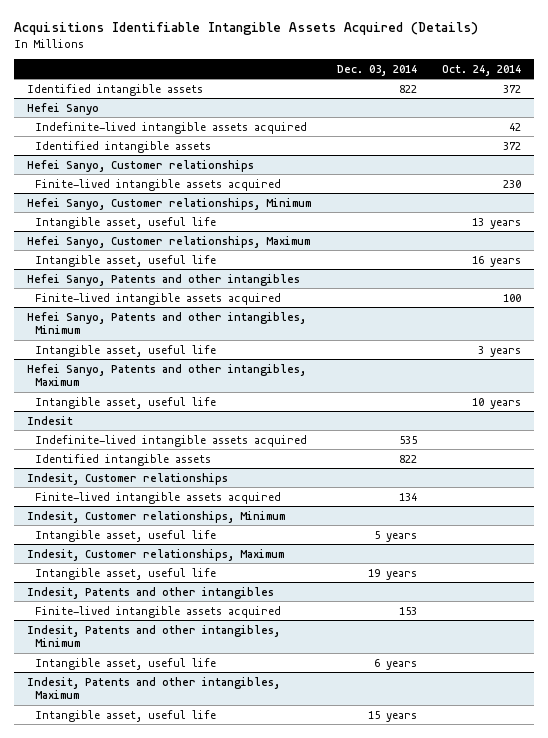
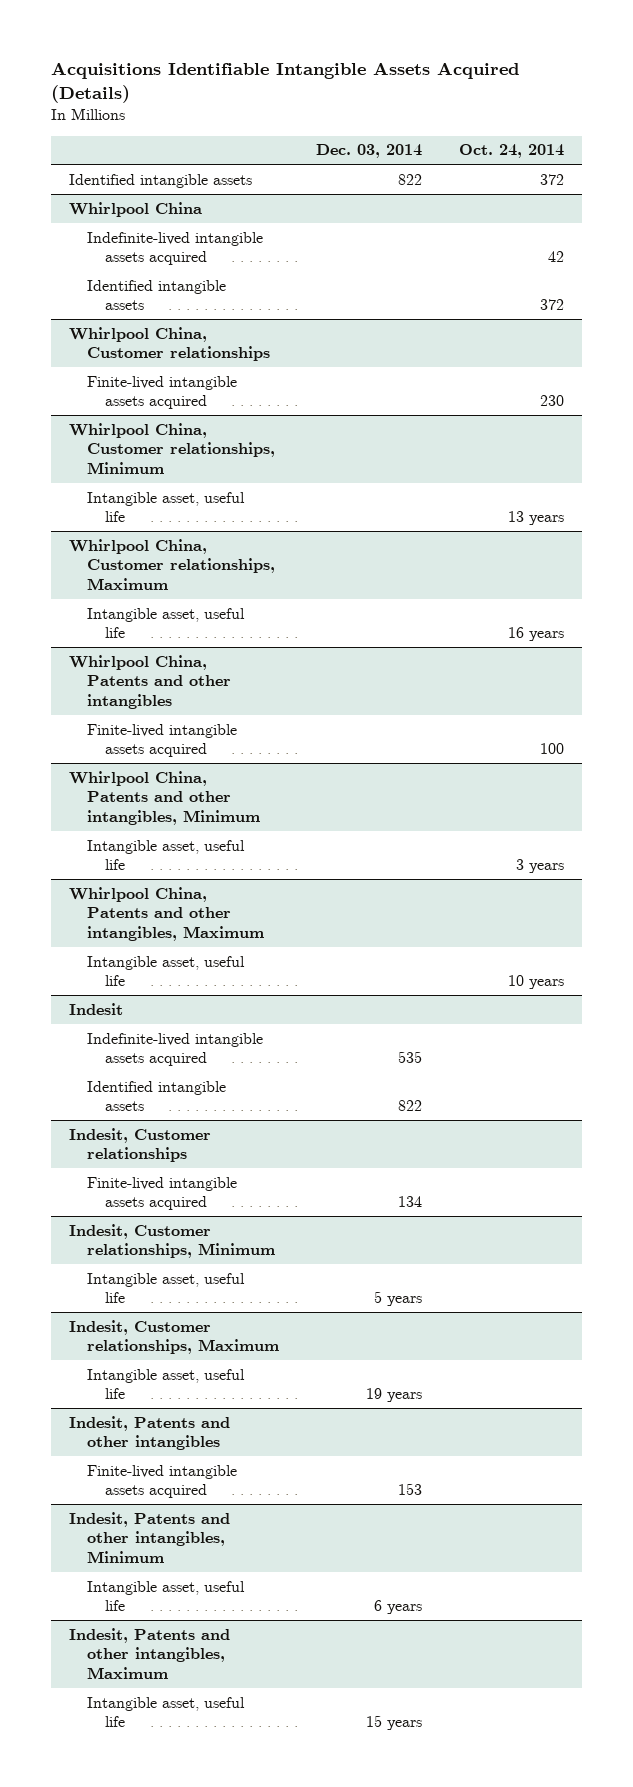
[26,102,99,115] Hefei Sanyo -> [69,201,203,217] Whirlpool China
[26,159,254,172] Hefei Sanyo, Customer relationships -> [69,326,271,362] Whirlpool China, Customer relationships
[26,197,311,210] Hefei Sanyo, Customer relationships, Minimum -> [69,422,276,474] Whirlpool China, Customer relationships, Minimum
[26,235,310,248] Hefei Sanyo, Customer relationships, Maximum -> [69,538,276,590] Whirlpool China, Customer relationships, Maximum
[26,273,300,286] Hefei Sanyo, Patents and other intangibles -> [69,654,232,709] Whirlpool China, Patents and other intangibles
[26,311,306,335] Hefei Sanyo, Patents and other intangibles, Minimum -> [69,770,261,825] Whirlpool China, Patents and other intangibles, Minimum
[26,363,306,387] Hefei Sanyo, Patents and other intangibles, Maximum -> [69,886,265,941] Whirlpool China, Patents and other intangibles, Maximum

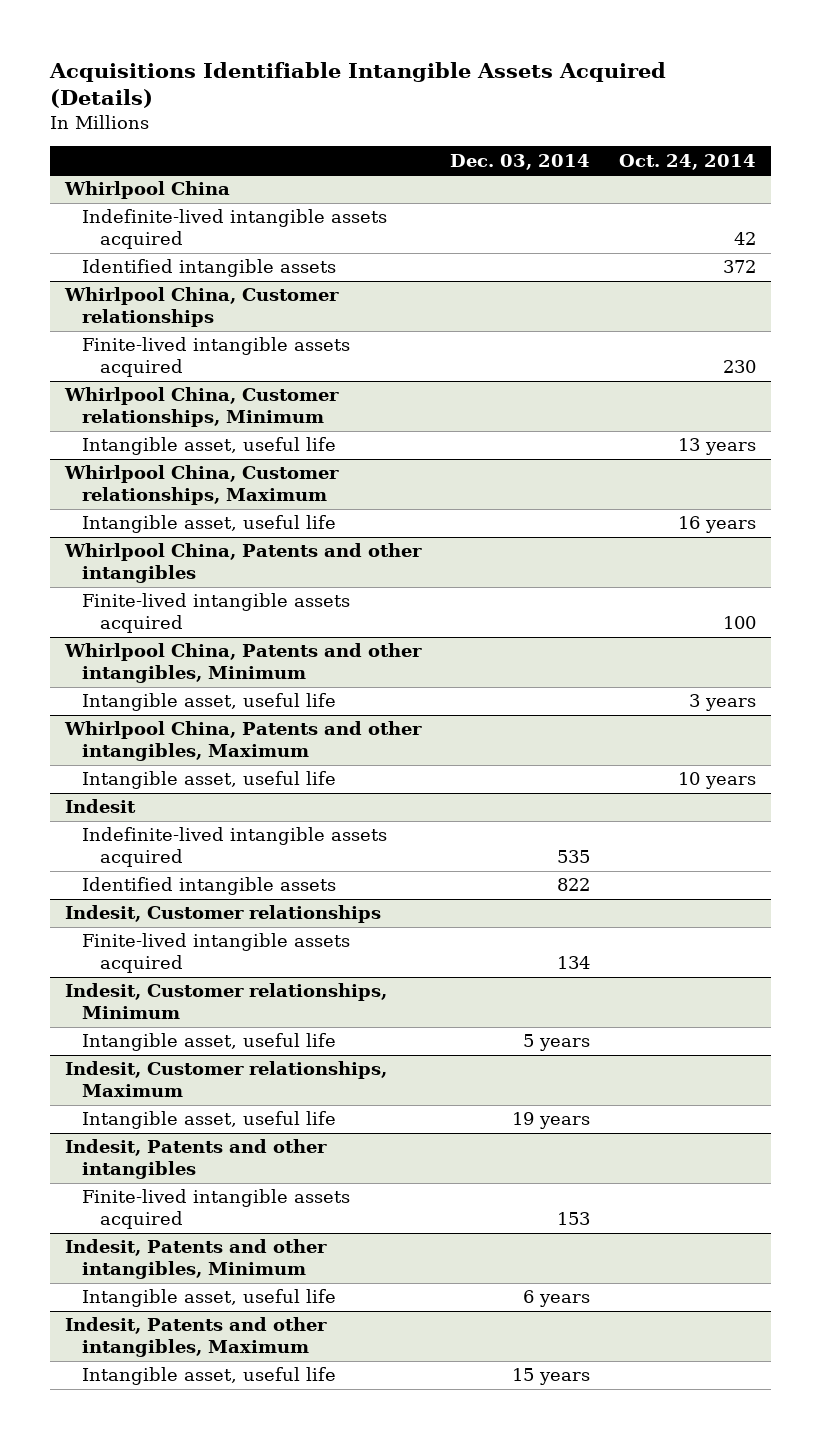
[69,173,253,188] Identified intangible assets -> none

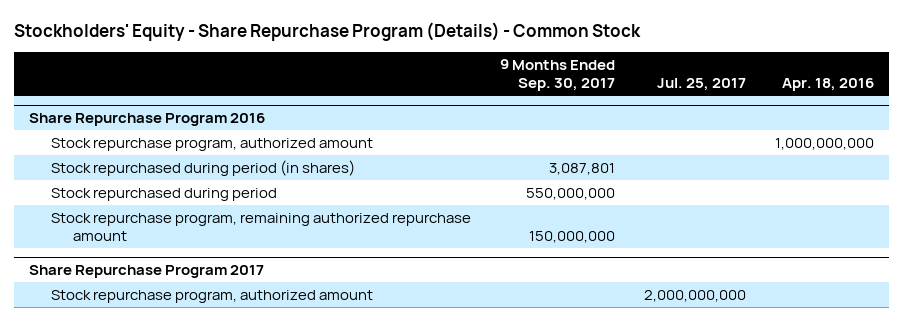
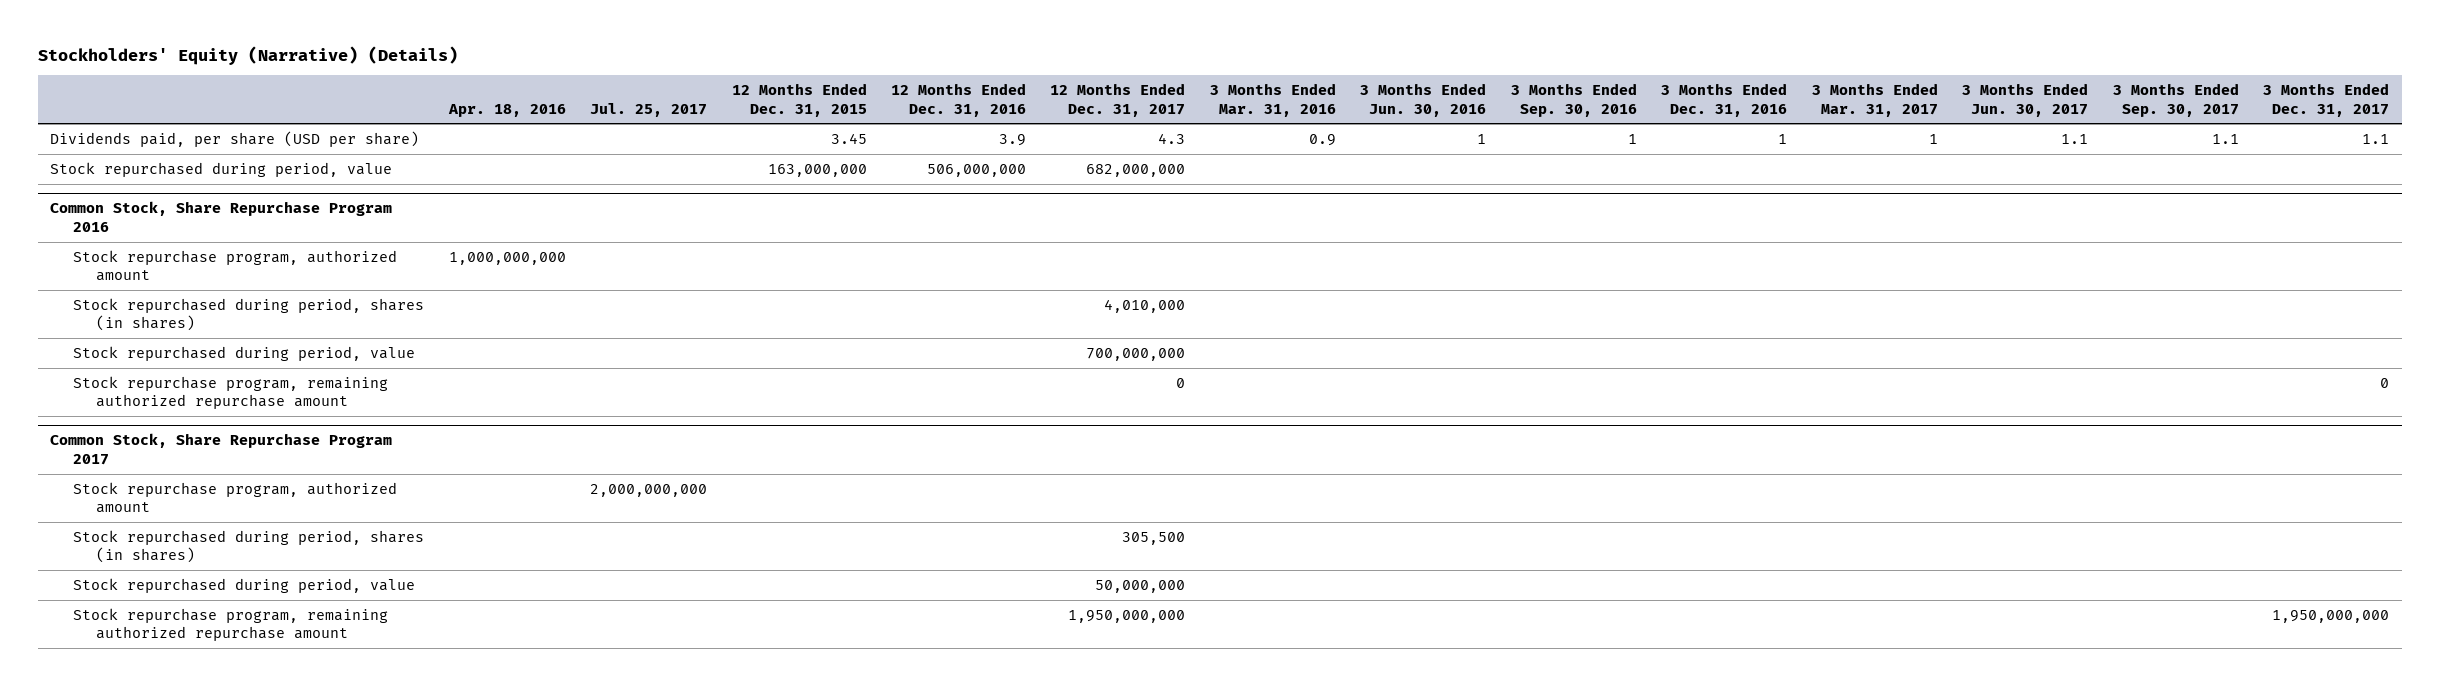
[14,22,642,42] Stockholders' Equity - Share Repurchase Program (Details) - Common Stock -> [38,45,459,65] Stockholders' Equity (Narrative) (Details)
[499,59,615,92] 9 Months Ended Sep. 30, 2017 -> none
none -> [731,83,867,117] 12 Months Ended Dec. 31, 2015
none -> [890,83,1026,117] 12 Months Ended Dec. 31, 2016
none -> [1050,83,1186,117] 12 Months Ended Dec. 31, 2017
none -> [1209,83,1336,117] 3 Months Ended Mar. 31, 2016
none -> [1360,83,1487,117] 3 Months Ended Jun. 30, 2016
none -> [1510,83,1637,117] 3 Months Ended Sep. 30, 2016
none -> [1661,83,1788,117] 3 Months Ended Dec. 31, 2016
none -> [1811,83,1938,117] 3 Months Ended Mar. 31, 2017
none -> [1962,83,2089,117] 3 Months Ended Jun. 30, 2017
none -> [2112,83,2239,117] 3 Months Ended Sep. 30, 2017
none -> [2263,83,2390,117] 3 Months Ended Dec. 31, 2017
none -> [50,130,420,147] Dividends paid, per share (USD per share)
none -> [50,161,393,177] Stock repurchased during period, value
[28,112,265,126] Share Repurchase Program 2016 -> [50,201,393,232] Common Stock, Share Repurchase Program 2016
[50,159,355,176] Stock repurchased during period (in shares) -> [73,297,425,332] Stock repurchased during period, shares (in shares)
[50,187,277,201] Stock repurchased during period -> [73,345,416,361] Stock repurchased during period, value
[28,264,264,278] Share Repurchase Program 2017 -> [50,433,393,465] Common Stock, Share Repurchase Program 2017
none -> [73,529,425,564] Stock repurchased during period, shares (in shares)
none -> [73,577,416,593] Stock repurchased during period, value
none -> [73,607,389,642] Stock repurchase program, remaining authorized repurchase amount

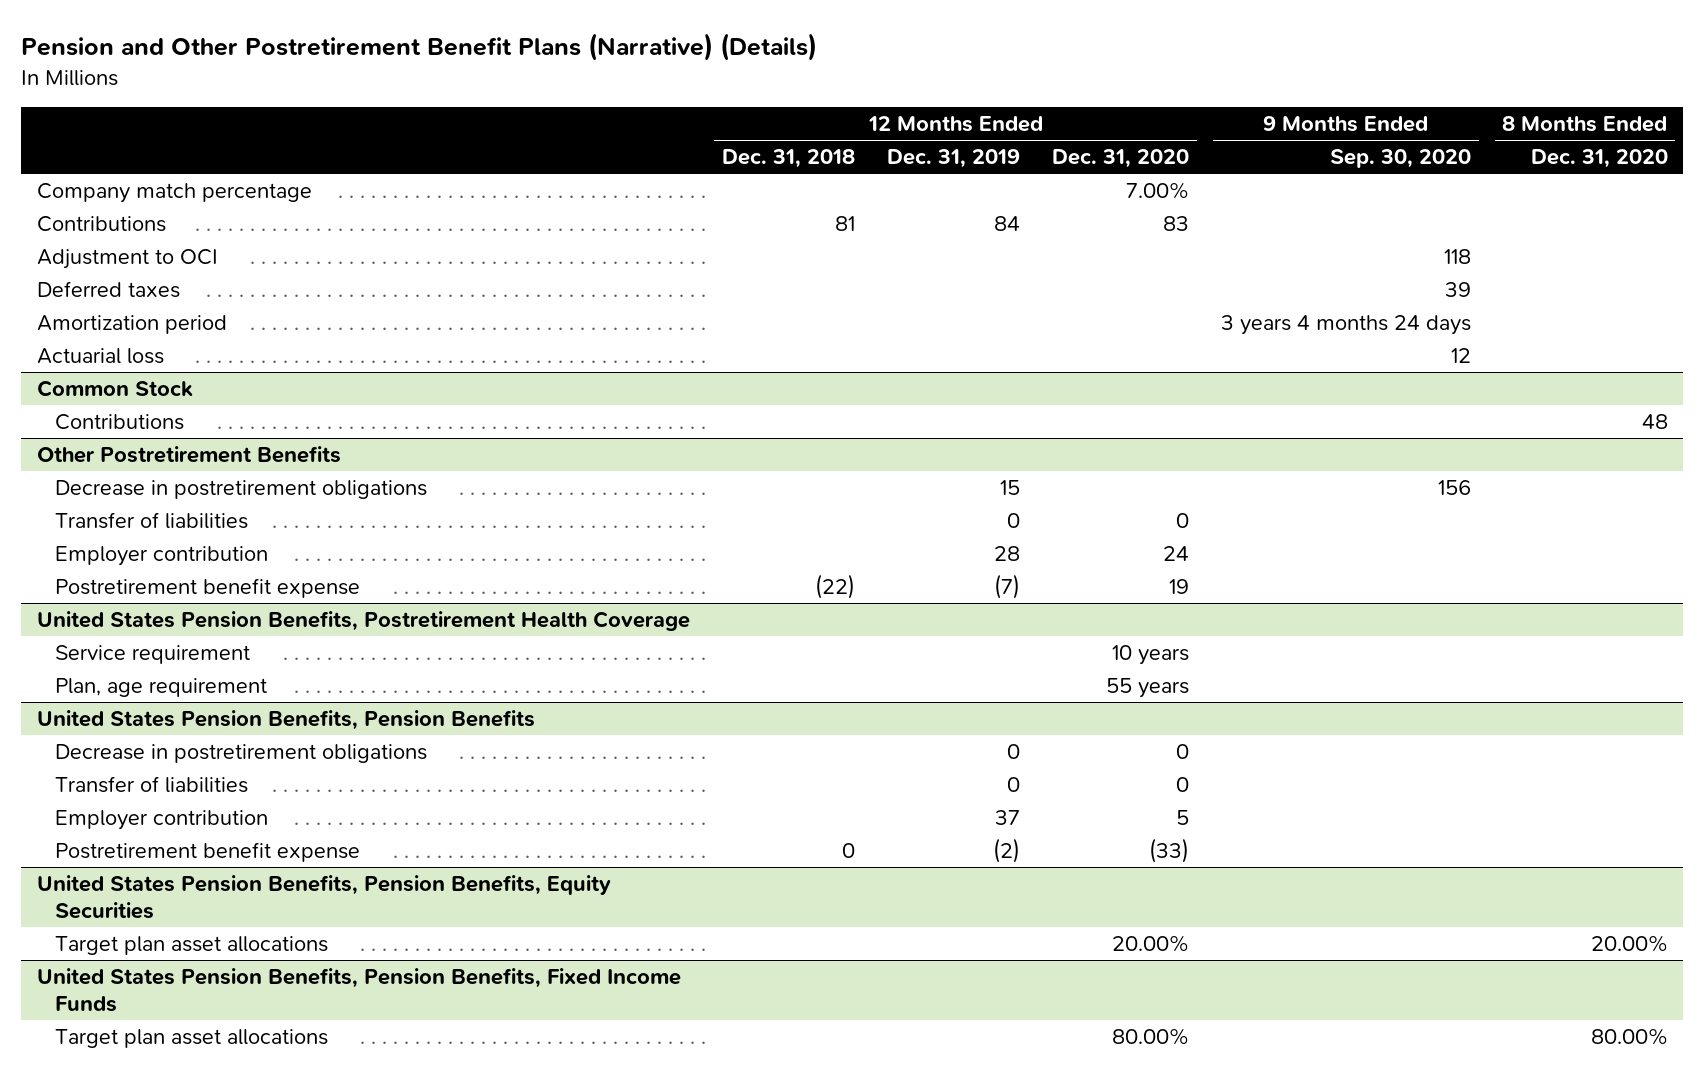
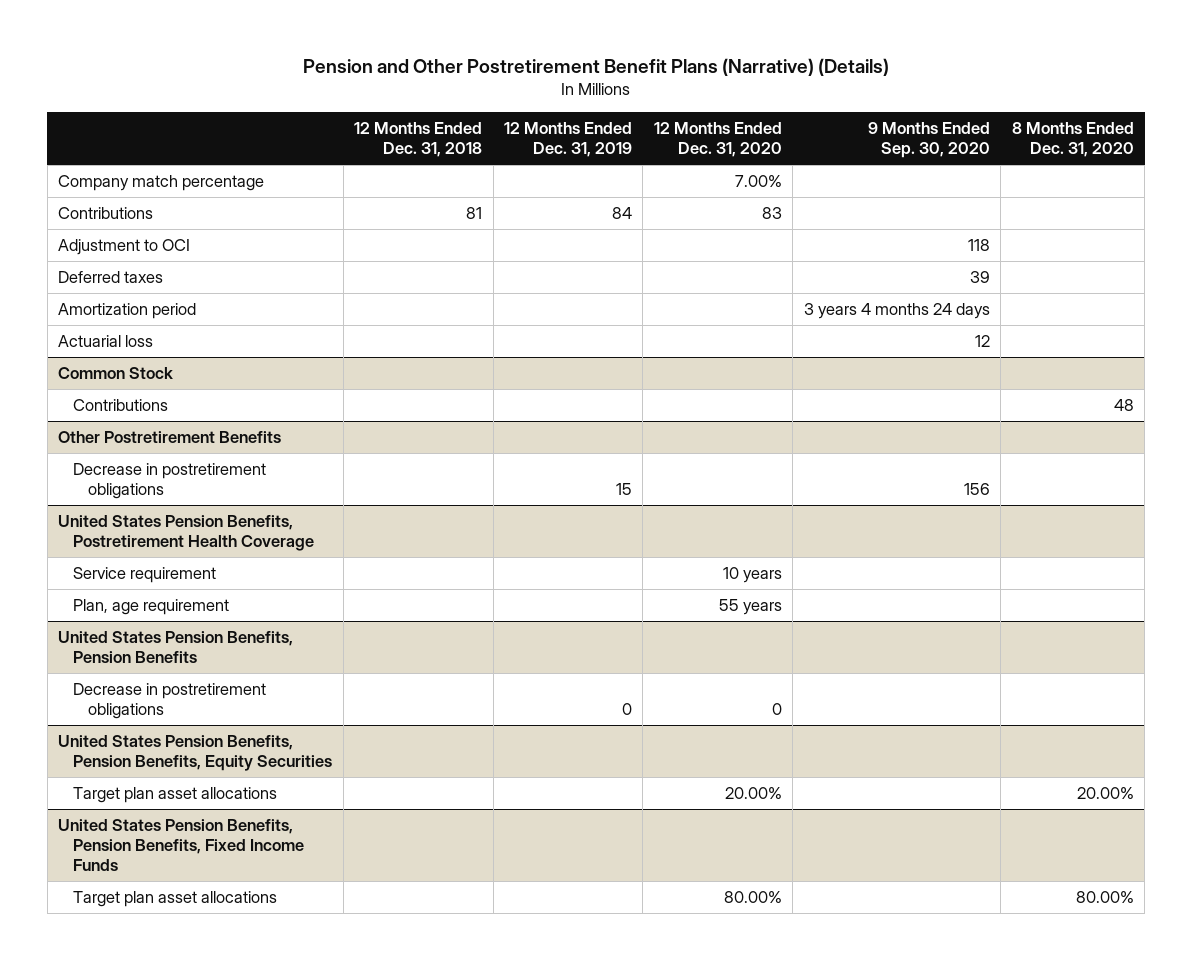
[55,512,249,530] Transfer of liabilities -> none
[55,546,269,567] Employer contribution -> none
[55,578,361,599] Postretirement benefit expense -> none
[55,776,249,794] Transfer of liabilities -> none
[55,810,269,831] Employer contribution -> none
[55,842,361,863] Postretirement benefit expense -> none

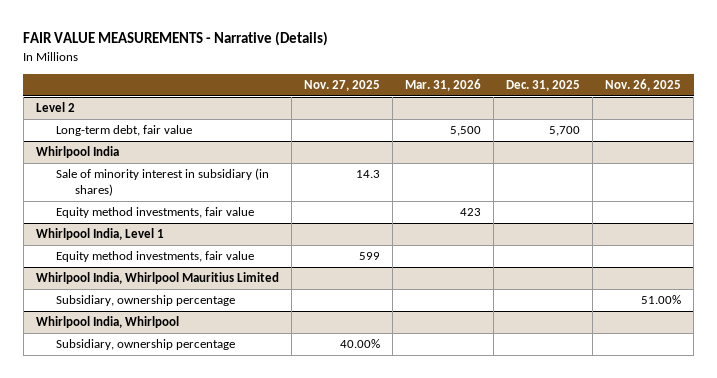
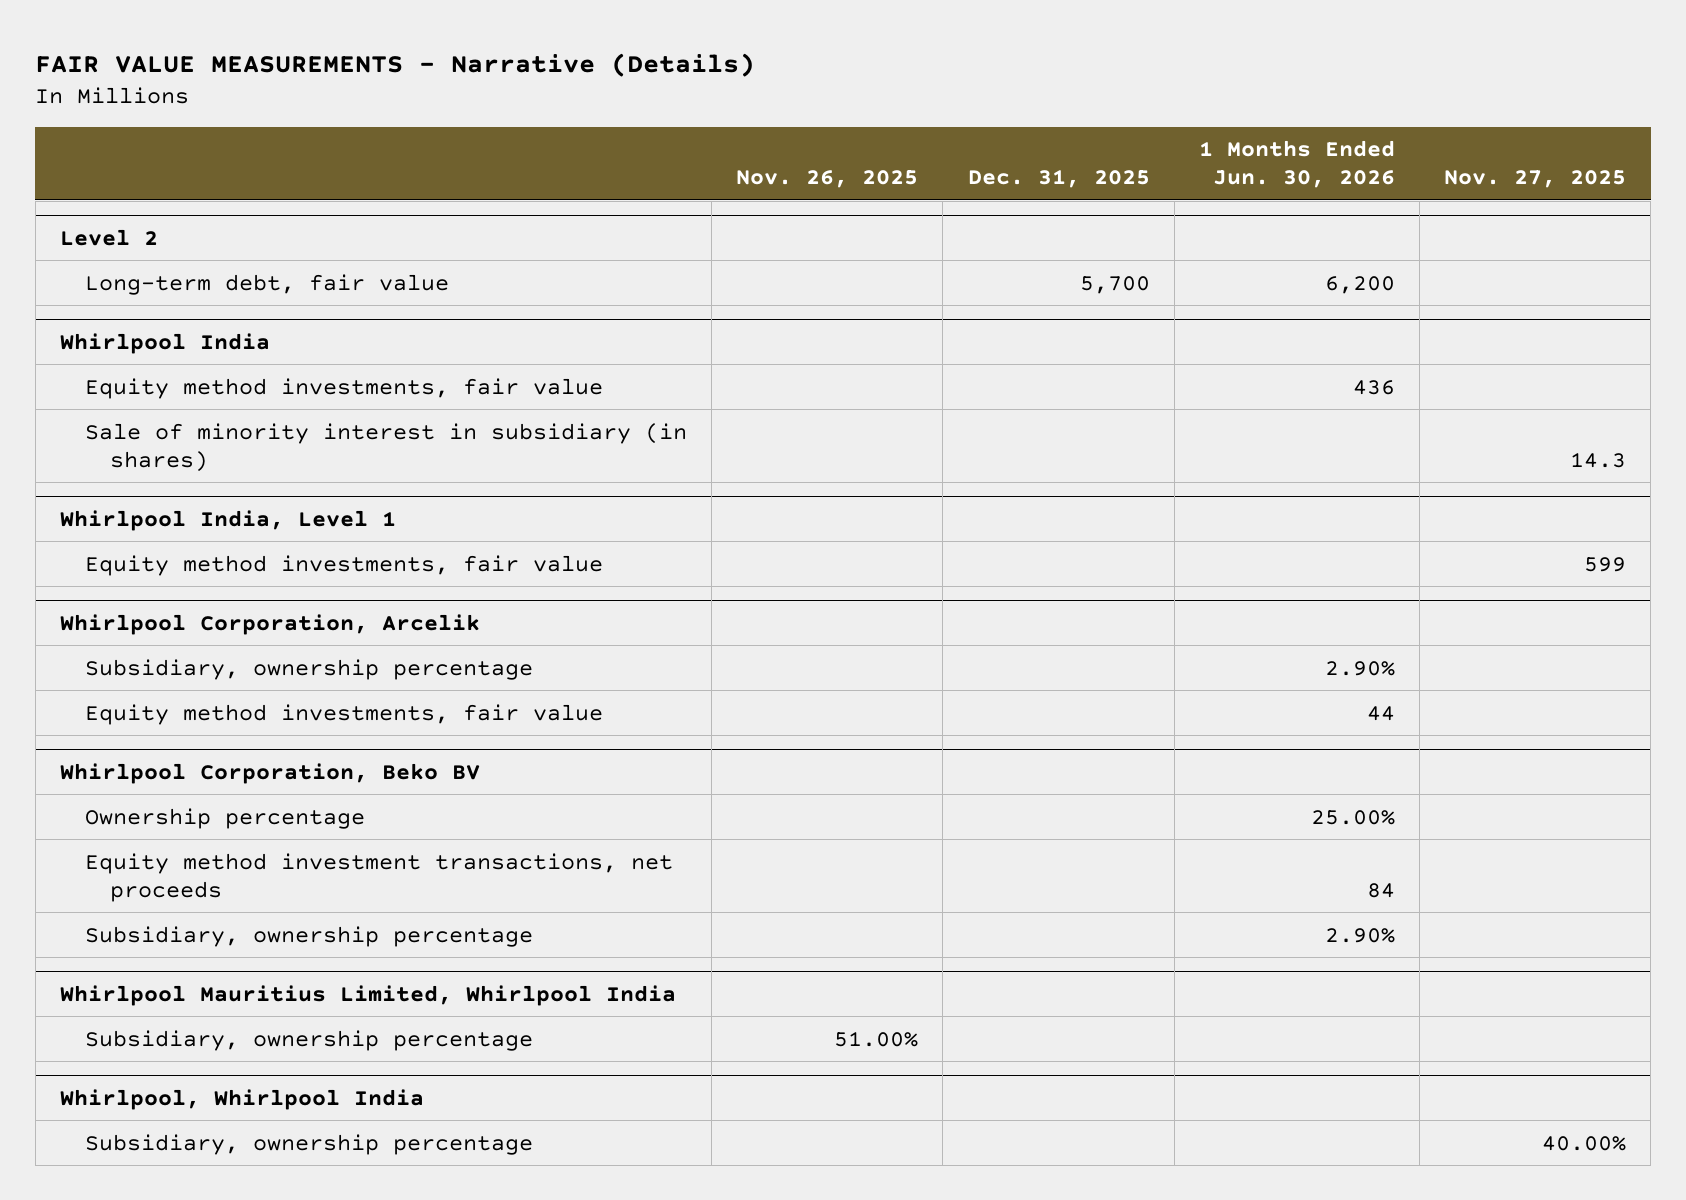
[405,78,482,91] Mar. 31, 2026 -> none
none -> [1198,140,1395,189] 1 Months Ended Jun. 30, 2026
[55,168,269,197] Sale of minority interest in subsidiary (in shares) -> [84,422,687,472] Sale of minority interest in subsidiary (in shares)
none -> [59,613,480,635] Whirlpool Corporation, Arcelik
none -> [84,658,533,680] Subsidiary, ownership percentage
none -> [84,703,603,725] Equity method investments, fair value
none -> [59,762,480,784] Whirlpool Corporation, Beko BV
none -> [84,807,365,829] Ownership percentage
none -> [84,852,673,902] Equity method investment transactions, net proceeds
none -> [84,925,533,947] Subsidiary, ownership percentage
[35,272,279,285] Whirlpool India, Whirlpool Mauritius Limited -> [59,984,676,1006] Whirlpool Mauritius Limited, Whirlpool India
[35,316,179,329] Whirlpool India, Whirlpool -> [59,1088,424,1110] Whirlpool, Whirlpool India

